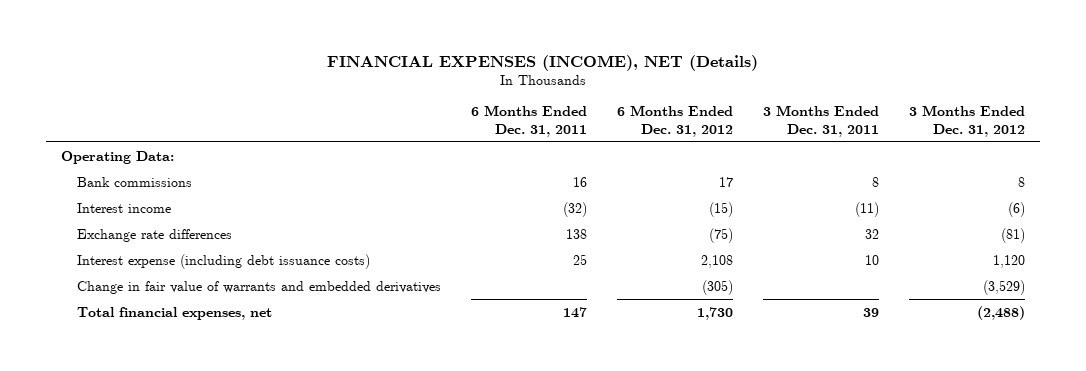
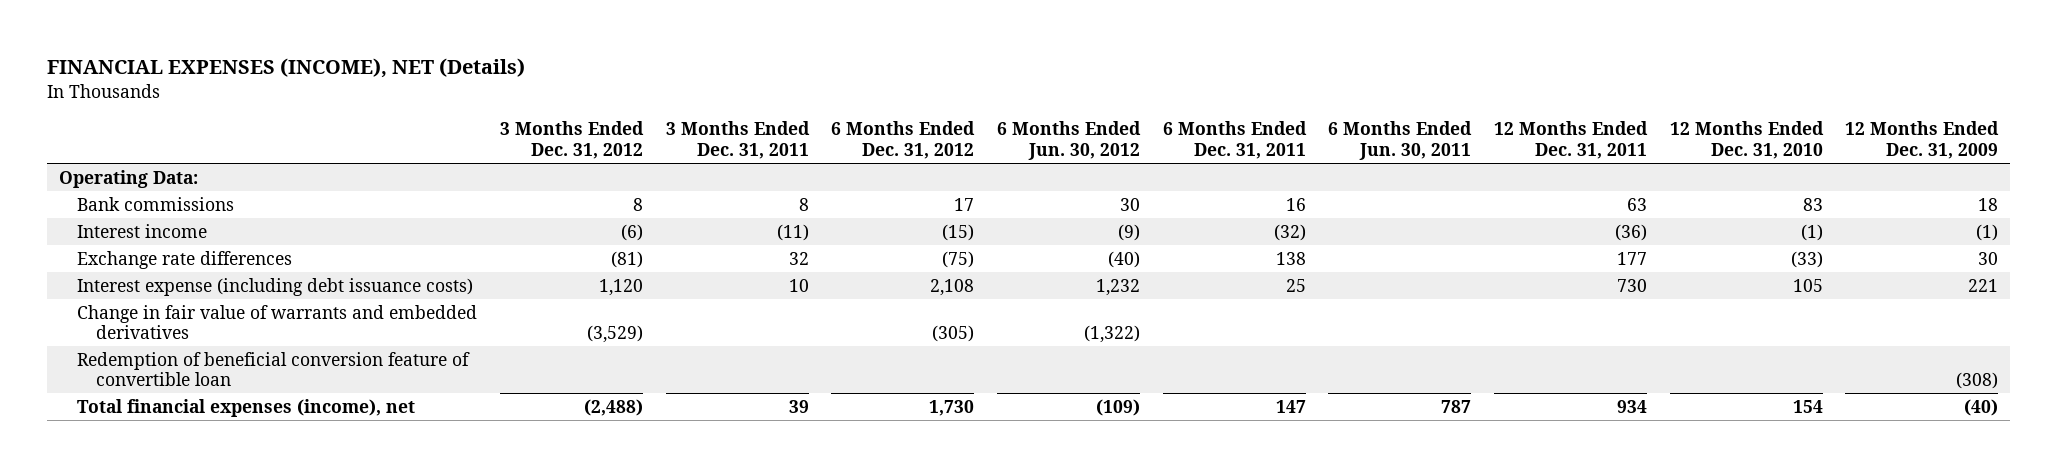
none -> [997,121,1142,161] 6 Months Ended Jun. 30, 2012
none -> [1328,121,1473,161] 6 Months Ended Jun. 30, 2011
none -> [1494,121,1649,160] 12 Months Ended Dec. 31, 2011
none -> [1669,121,1824,160] 12 Months Ended Dec. 31, 2010
none -> [1845,121,2000,160] 12 Months Ended Dec. 31, 2009
none -> [77,351,471,387] Redemption of beneficial conversion feature of convertible loan
[76,306,272,320] Total financial expenses, net -> [77,398,416,417] Total financial expenses (income), net

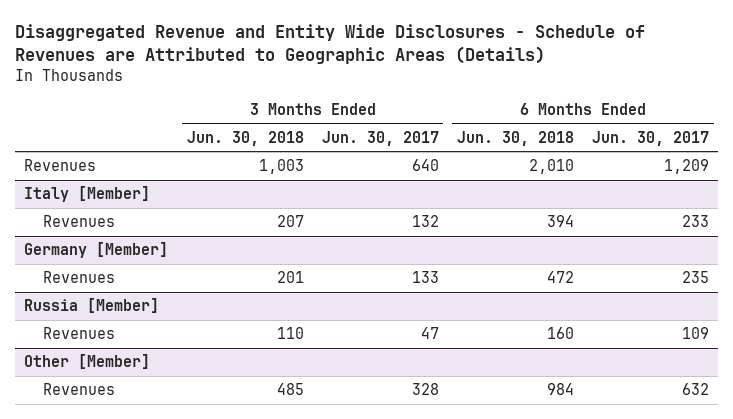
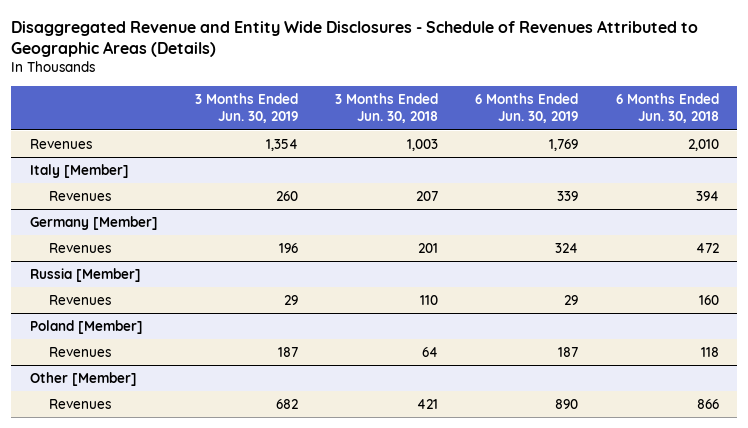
[15,24,646,64] Disaggregated Revenue and Entity Wide Disclosures - Schedule of Revenues are Attributed to Geographic Areas (Details) -> [11,19,699,57] Disaggregated Revenue and Entity Wide Disclosures - Schedule of Revenues Attributed to Geographic Areas (Details)
[321,130,439,146] Jun. 30, 2017 -> none
[592,130,710,146] Jun. 30, 2017 -> none
none -> [195,93,299,124] 3 Months Ended Jun. 30, 2019
none -> [475,93,579,124] 6 Months Ended Jun. 30, 2019
none -> [29,319,143,334] Poland [Member]
none -> [49,346,112,357] Revenues
[276,383,304,396] 485 -> [417,398,439,409] 421
[546,383,574,396] 984 -> [696,398,719,409] 866

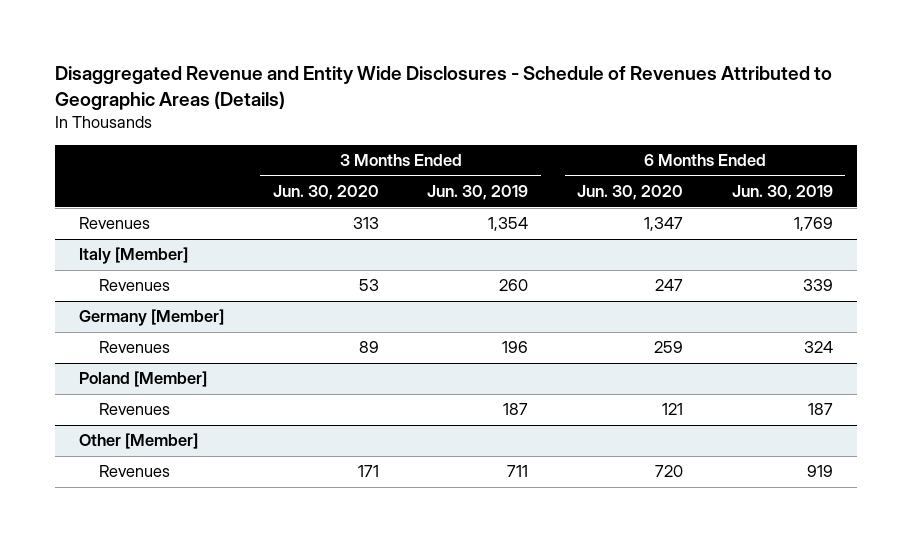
[335,93,439,124] 3 Months Ended Jun. 30, 2018 -> none
[615,93,719,124] 6 Months Ended Jun. 30, 2018 -> none
none -> [272,185,379,201] Jun. 30, 2020
none -> [577,185,684,201] Jun. 30, 2020
[29,267,141,282] Russia [Member] -> none
[49,294,112,305] Revenues -> none
[276,398,299,409] 682 -> [507,465,529,478] 711
[555,398,579,409] 890 -> [806,465,833,478] 919

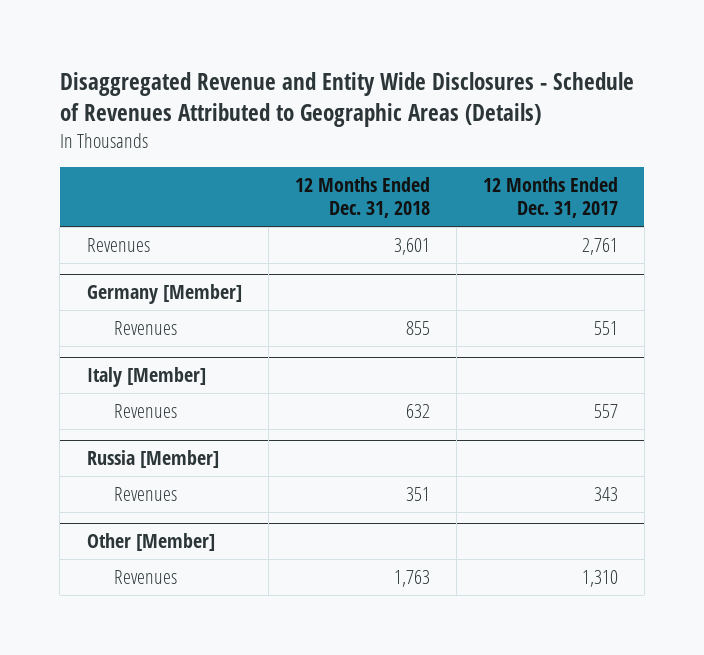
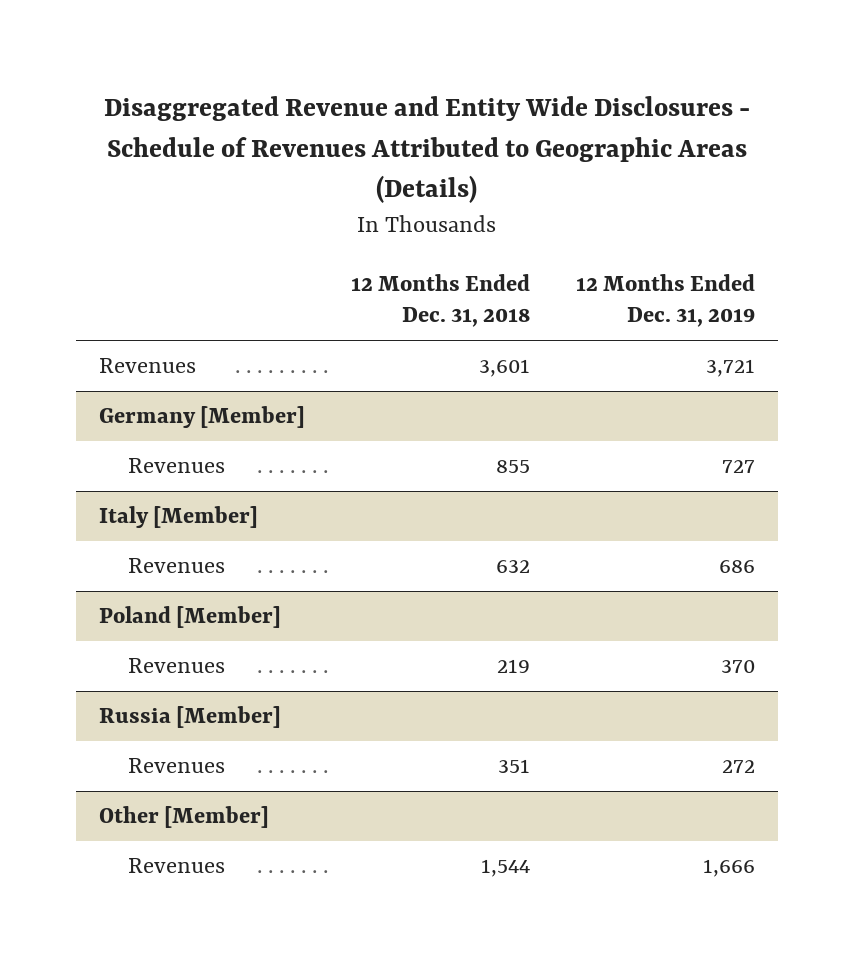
[482,176,618,219] 12 Months Ended Dec. 31, 2017 -> none
none -> [575,273,755,328] 12 Months Ended Dec. 31, 2019
none -> [98,606,281,629] Poland [Member]
none -> [128,658,226,674] Revenues
[393,569,430,587] 1,763 -> [480,859,530,878] 1,544

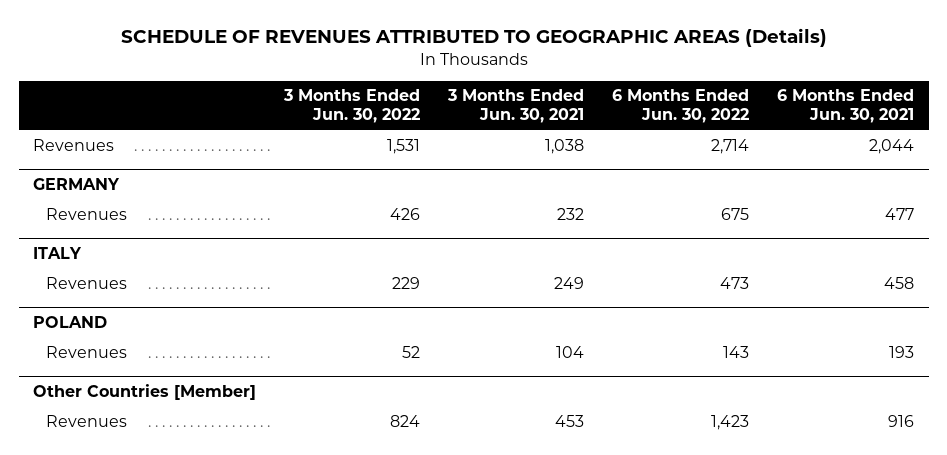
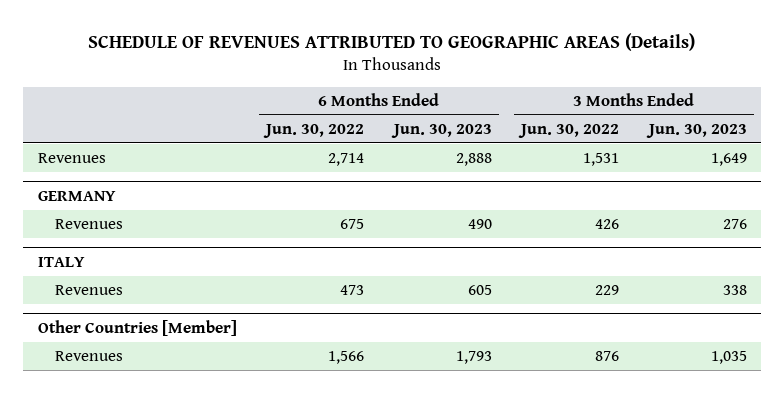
[447,89,585,123] 3 Months Ended Jun. 30, 2021 -> none
[777,89,915,123] 6 Months Ended Jun. 30, 2021 -> none
none -> [390,123,492,138] Jun. 30, 2023
none -> [645,123,747,138] Jun. 30, 2023
[32,315,107,328] POLAND -> none
[46,345,128,358] Revenues -> none
[390,414,421,427] 824 -> [595,351,620,362] 876
[711,414,750,430] 1,423 -> [328,351,365,365] 1,566

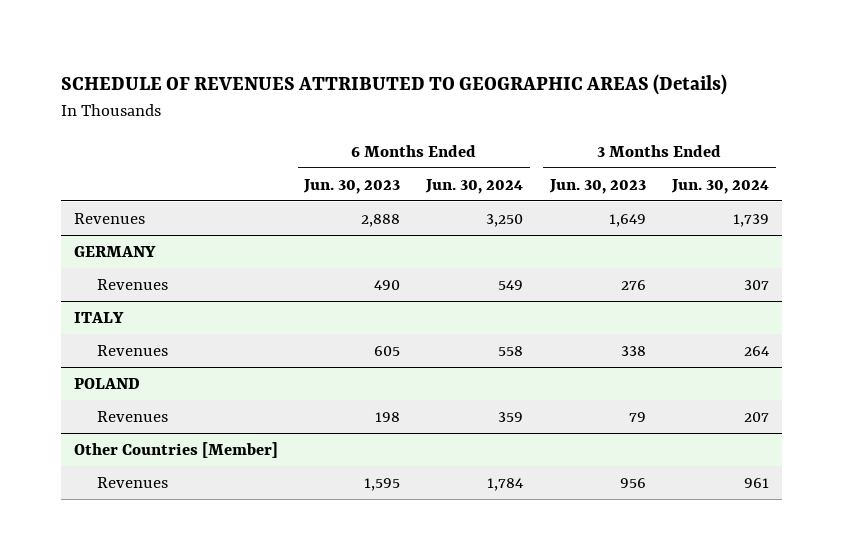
[263,123,365,138] Jun. 30, 2022 -> none
[518,123,620,138] Jun. 30, 2022 -> none
none -> [425,178,524,194] Jun. 30, 2024
none -> [670,178,769,194] Jun. 30, 2024
none -> [73,377,140,389] POLAND
none -> [96,410,168,422] Revenues
[455,351,492,365] 1,793 -> [364,477,401,491] 1,595
[710,351,747,365] 1,035 -> [619,477,646,488] 956

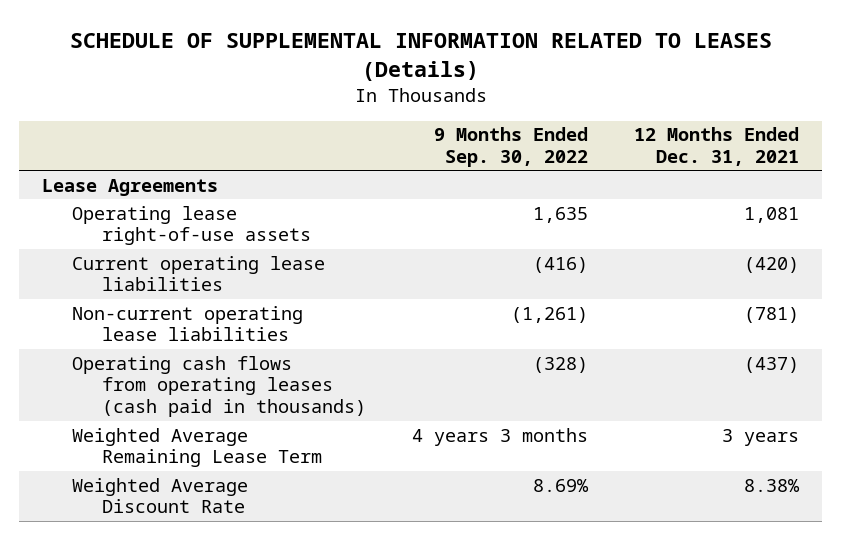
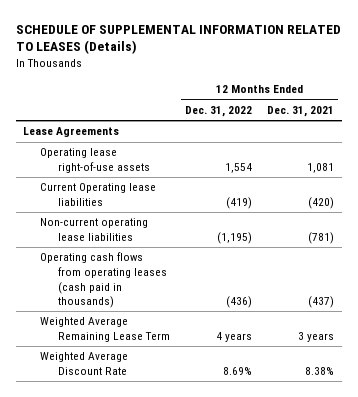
[433,127,588,168] 9 Months Ended Sep. 30, 2022 -> none
none -> [184,105,252,117] Dec. 31, 2022
[71,255,325,292] Current operating lease liabilities -> [40,183,157,207] Current Operating lease liabilities

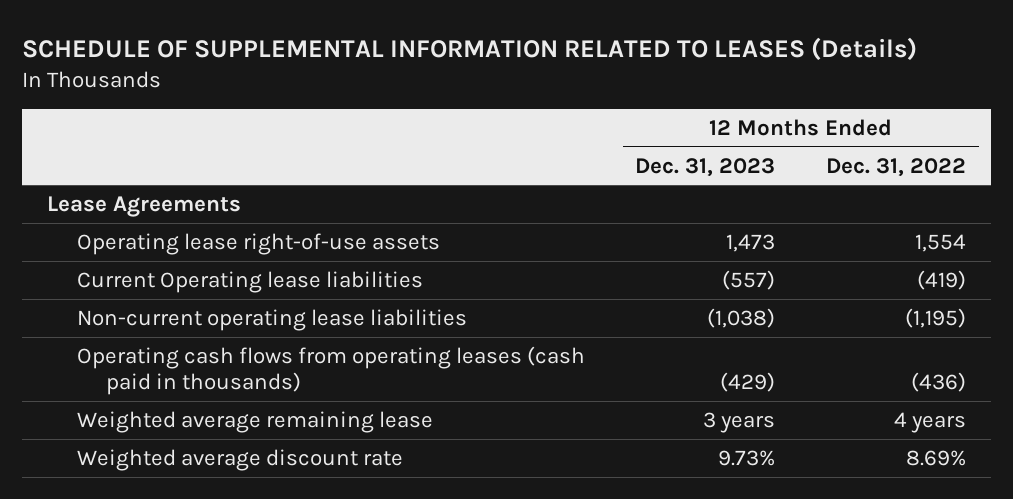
[267,105,335,117] Dec. 31, 2021 -> none
none -> [635,157,776,177] Dec. 31, 2023
[40,317,170,343] Weighted Average Remaining Lease Term -> [76,410,433,433] Weighted average remaining lease
[40,352,129,376] Weighted Average Discount Rate -> [76,448,403,471] Weighted average discount rate

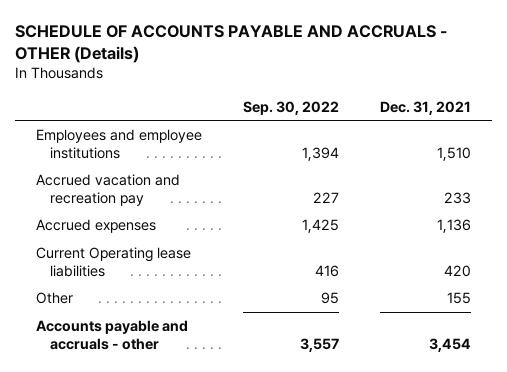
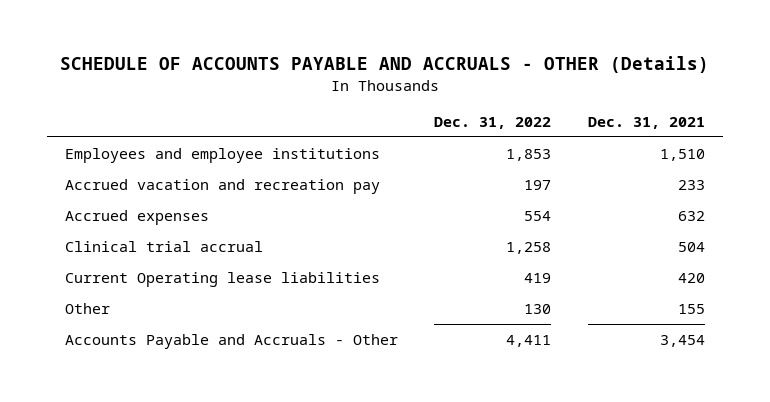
[242,100,339,115] Sep. 30, 2022 -> none
none -> [434,116,552,129] Dec. 31, 2022
[437,218,472,233] 1,136 -> [677,210,705,221] 632
none -> [65,240,264,252] Clinical trial accrual
[35,319,188,350] Accounts payable and accruals - other -> [65,333,399,349] Accounts Payable and Accruals - Other

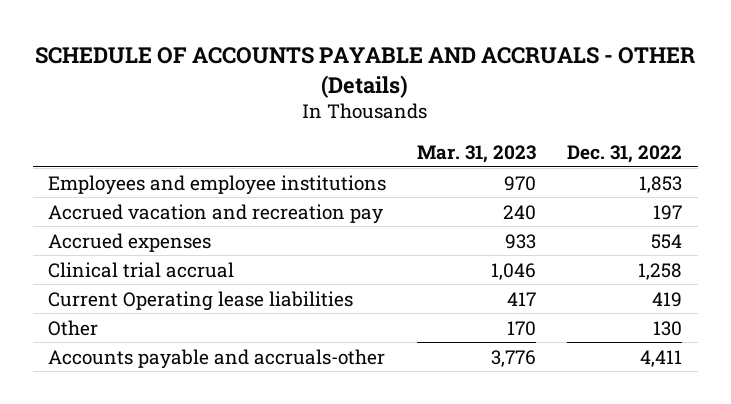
[587,116,705,129] Dec. 31, 2021 -> none
none -> [417,145,537,164] Mar. 31, 2023
[65,333,399,349] Accounts Payable and Accruals - Other -> [48,348,386,369] Accounts payable and accruals-other

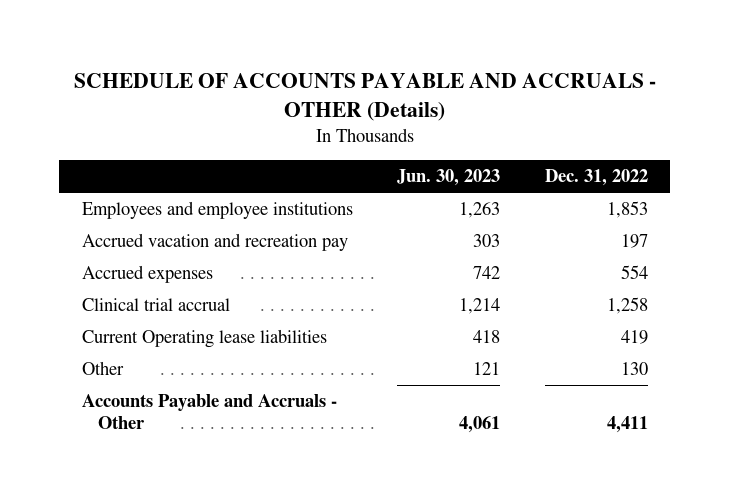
[417,145,537,164] Mar. 31, 2023 -> none
none -> [397,169,501,187] Jun. 30, 2023
[48,348,386,369] Accounts payable and accruals-other -> [81,393,337,430] Accounts Payable and Accruals - Other

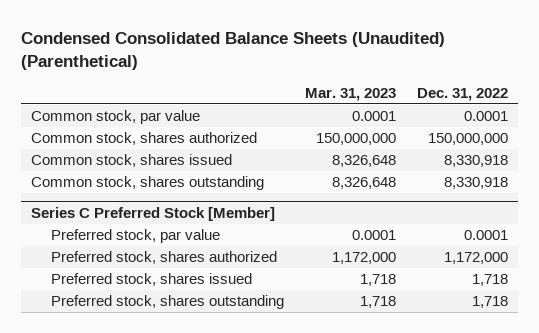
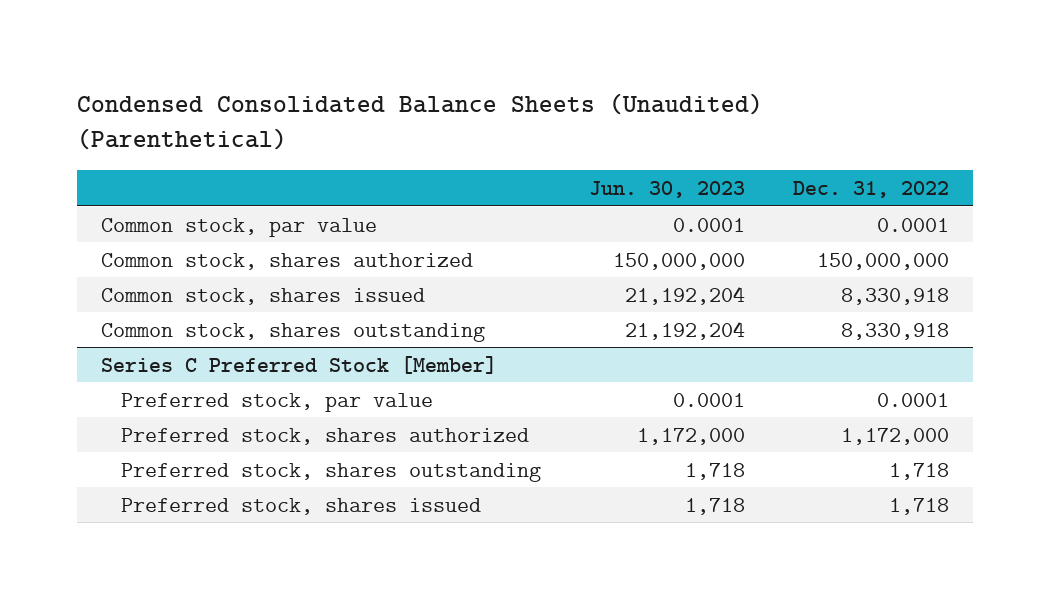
[304,87,396,101] Mar. 31, 2023 -> none
none -> [588,180,745,198] Jun. 30, 2023
[50,273,252,287] Preferred stock, shares issued -> [120,497,481,515] Preferred stock, shares issued

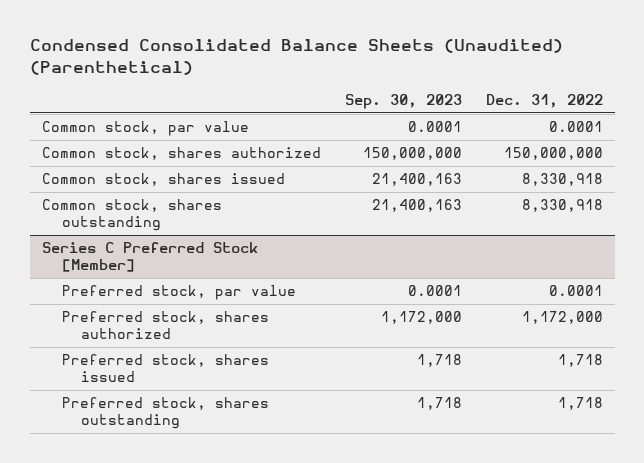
[588,180,745,198] Jun. 30, 2023 -> none
none -> [344,93,462,109] Sep. 30, 2023
[120,462,541,482] Preferred stock, shares outstanding -> [61,397,269,430] Preferred stock, shares outstanding

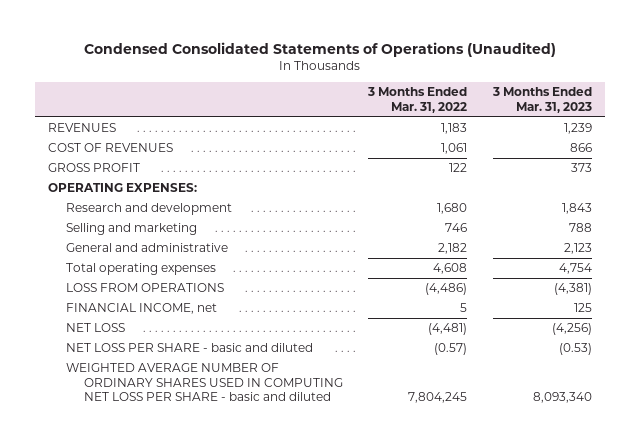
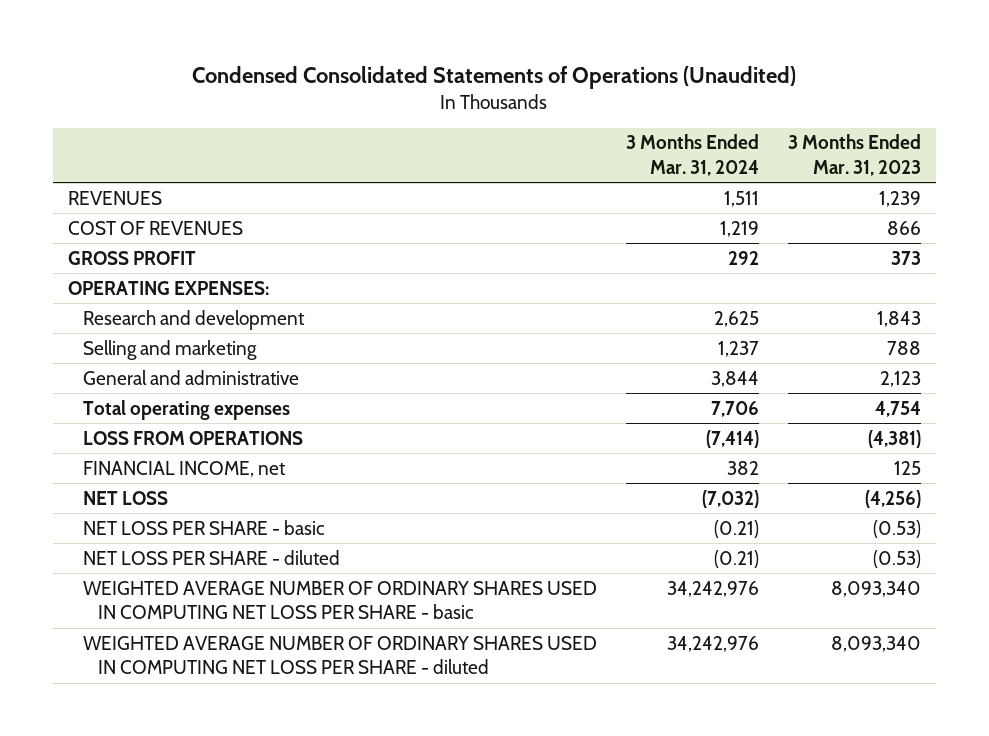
[367,87,468,113] 3 Months Ended Mar. 31, 2022 -> none
none -> [625,134,759,176] 3 Months Ended Mar. 31, 2024
[65,343,313,353] NET LOSS PER SHARE - basic and diluted -> [82,519,325,535] NET LOSS PER SHARE - basic
none -> [82,549,340,565] NET LOSS PER SHARE - diluted
[65,363,343,401] WEIGHTED AVERAGE NUMBER OF ORDINARY SHARES USED IN COMPUTING NET LOSS PER SHARE - basic and diluted -> [82,580,597,620] WEIGHTED AVERAGE NUMBER OF ORDINARY SHARES USED IN COMPUTING NET LOSS PER SHARE - basic
none -> [82,635,597,675] WEIGHTED AVERAGE NUMBER OF ORDINARY SHARES USED IN COMPUTING NET LOSS PER SHARE - diluted

